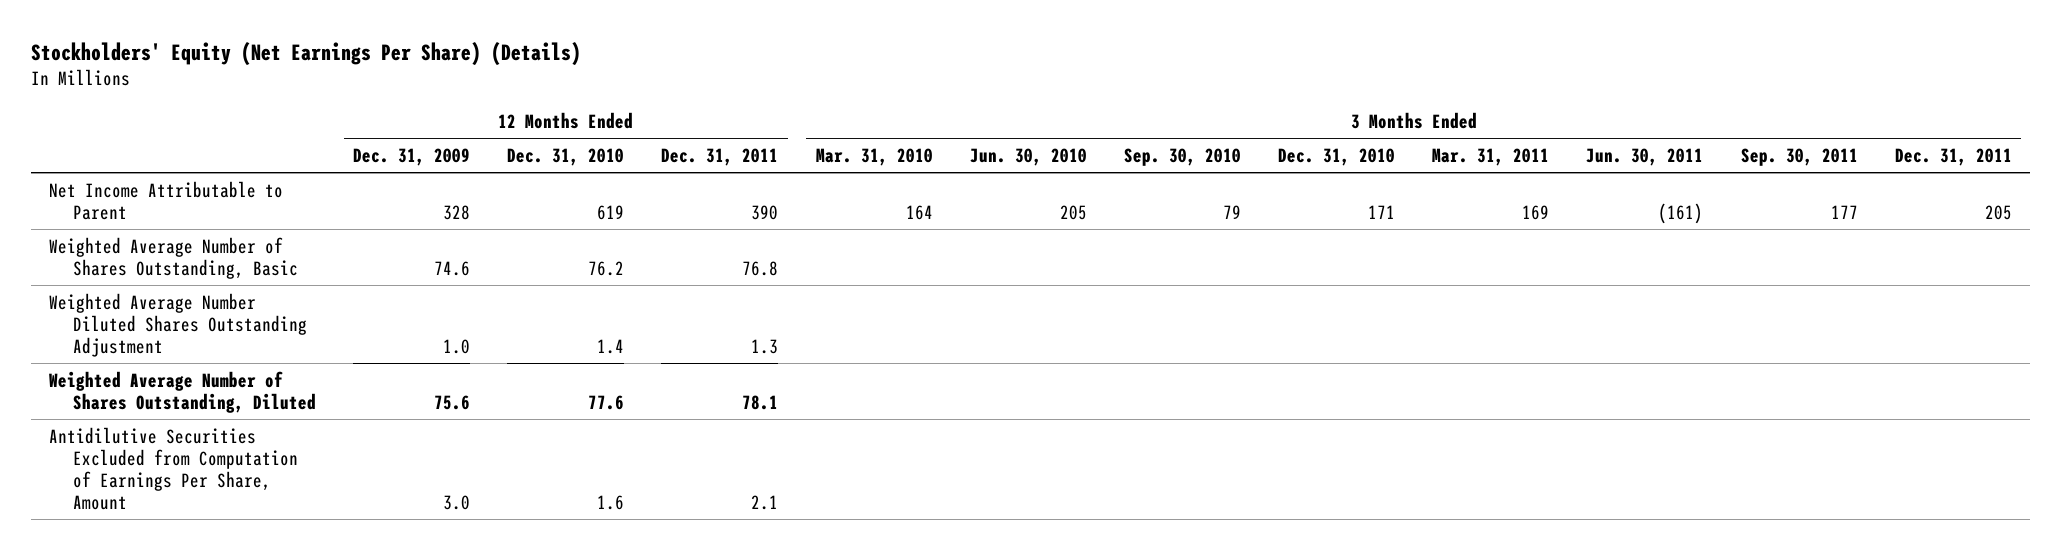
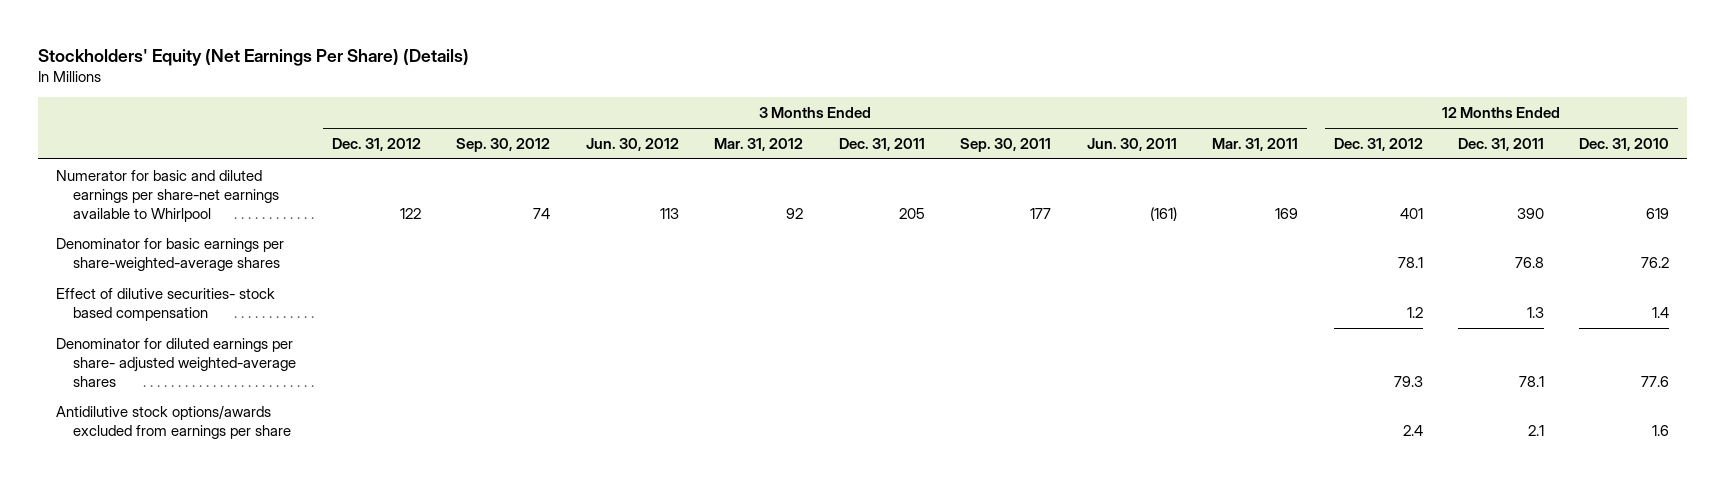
[353,147,471,166] Dec. 31, 2009 -> none
[815,147,933,166] Mar. 31, 2010 -> none
[969,147,1087,166] Jun. 30, 2010 -> none
[1123,147,1241,166] Sep. 30, 2010 -> none
[1278,147,1396,166] Dec. 31, 2010 -> none
none -> [331,138,421,152] Dec. 31, 2012
none -> [456,138,551,153] Sep. 30, 2012
none -> [585,138,679,152] Jun. 30, 2012
none -> [714,138,804,152] Mar. 31, 2012
none -> [1333,138,1423,152] Dec. 31, 2012
[49,180,284,220] Net Income Attributable to Parent -> [55,169,280,222] Numerator for basic and diluted earnings per share-net earnings available to Whirlpool
[49,236,298,279] Weighted Average Number of Shares Outstanding, Basic -> [55,237,284,271] Denominator for basic earnings per share-weighted-average shares
[49,292,307,357] Weighted Average Number Diluted Shares Outstanding Adjustment -> [55,287,275,321] Effect of dilutive securities- stock based compensation
[49,370,316,413] Weighted Average Number of Shares Outstanding, Diluted -> [55,337,297,387] Denominator for diluted earnings per share- adjusted weighted-average shares
[49,426,298,511] Antidilutive Securities Excluded from Computation of Earnings Per Share, Amount -> [55,404,292,439] Antidilutive stock options/awards excluded from earnings per share

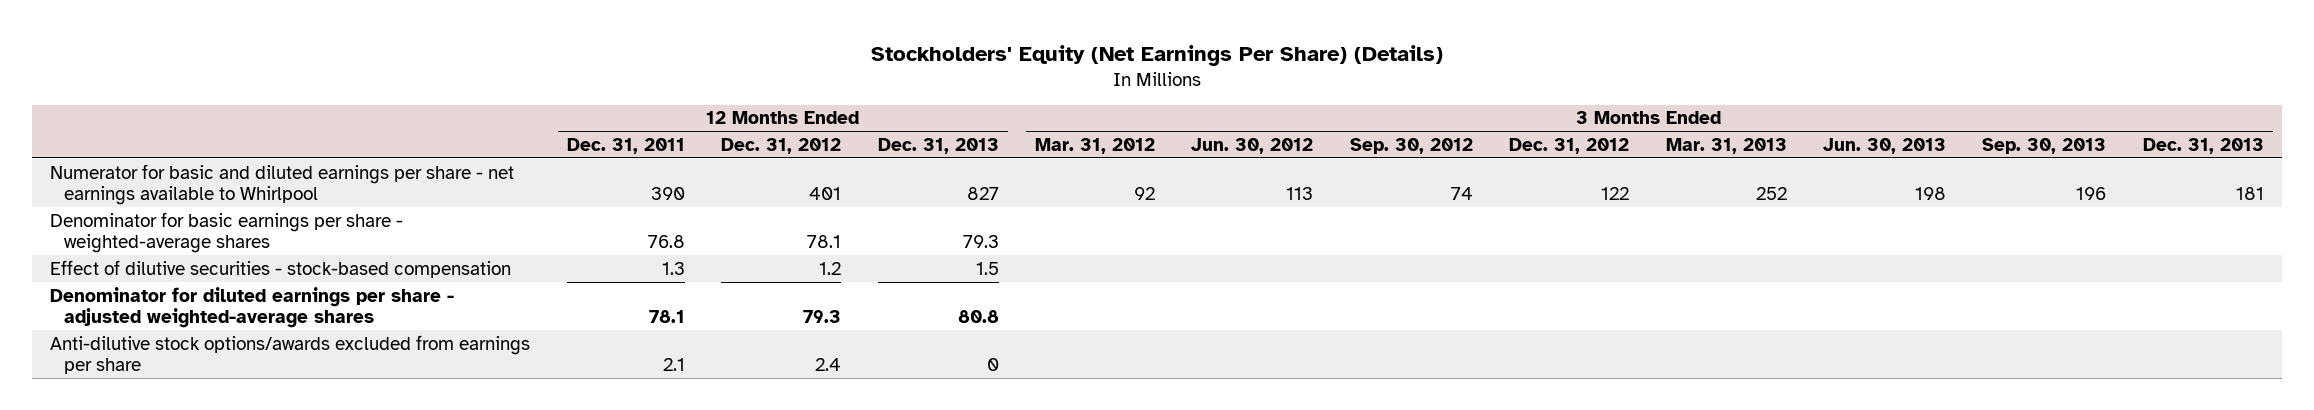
[838,138,925,152] Dec. 31, 2011 -> none
[960,138,1052,153] Sep. 30, 2011 -> none
[1086,138,1177,152] Jun. 30, 2011 -> none
[1212,138,1299,152] Mar. 31, 2011 -> none
[1579,138,1670,152] Dec. 31, 2010 -> none
none -> [877,137,999,154] Dec. 31, 2013
none -> [1665,137,1787,154] Mar. 31, 2013
none -> [1822,137,1946,154] Jun. 30, 2013
none -> [1982,137,2107,154] Sep. 30, 2013
none -> [2142,137,2264,154] Dec. 31, 2013
[55,169,280,222] Numerator for basic and diluted earnings per share-net earnings available to Whirlpool -> [50,163,515,206] Numerator for basic and diluted earnings per share - net earnings available to Whirlpool
[55,237,284,271] Denominator for basic earnings per share-weighted-average shares -> [50,211,404,254] Denominator for basic earnings per share - weighted-average shares
[55,287,275,321] Effect of dilutive securities- stock based compensation -> [50,259,512,278] Effect of dilutive securities - stock-based compensation
[55,337,297,387] Denominator for diluted earnings per share- adjusted weighted-average shares -> [50,286,455,329] Denominator for diluted earnings per share - adjusted weighted-average shares
[55,404,292,439] Antidilutive stock options/awards excluded from earnings per share -> [50,334,531,375] Anti-dilutive stock options/awards excluded from earnings per share

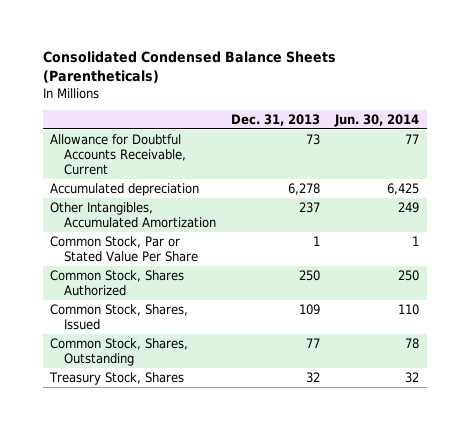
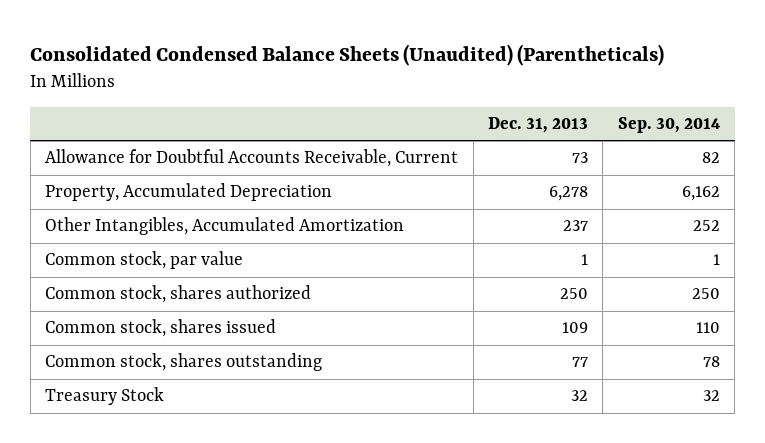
[42,50,336,83] Consolidated Condensed Balance Sheets (Parentheticals) -> [30,43,665,66] Consolidated Condensed Balance Sheets (Unaudited) (Parentheticals)
[333,113,419,127] Jun. 30, 2014 -> none
none -> [617,117,720,134] Sep. 30, 2014
[50,182,200,196] Accumulated depreciation -> [45,183,333,202] Property, Accumulated Depreciation
[50,235,198,262] Common Stock, Par or Stated Value Per Share -> [45,251,244,270] Common stock, par value
[50,269,185,296] Common Stock, Shares Authorized -> [45,285,312,304] Common stock, shares authorized
[50,303,189,330] Common Stock, Shares, Issued -> [45,319,277,338] Common stock, shares issued
[50,337,189,366] Common Stock, Shares, Outstanding -> [45,353,323,372] Common stock, shares outstanding
[49,371,185,385] Treasury Stock, Shares -> [45,387,165,406] Treasury Stock

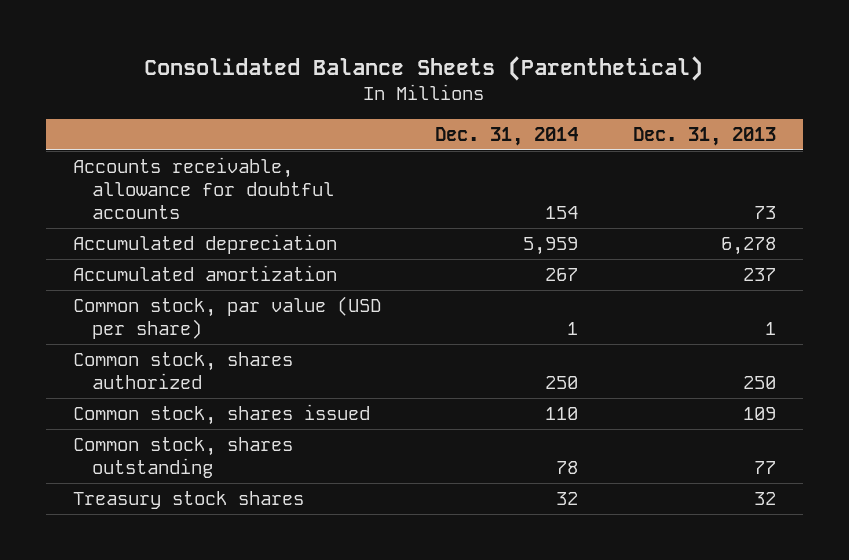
[30,43,665,66] Consolidated Condensed Balance Sheets (Unaudited) (Parentheticals) -> [144,55,704,81] Consolidated Balance Sheets (Parenthetical)
[617,117,720,134] Sep. 30, 2014 -> none
none -> [435,126,579,146] Dec. 31, 2014
[45,149,459,168] Allowance for Doubtful Accounts Receivable, Current -> [72,157,334,220] Accounts receivable, allowance for doubtful accounts
[45,183,333,202] Property, Accumulated Depreciation -> [72,234,337,255] Accumulated depreciation
[45,217,405,236] Other Intangibles, Accumulated Amortization -> [72,265,337,282] Accumulated amortization
[45,251,244,270] Common stock, par value -> [72,296,381,340] Common stock, par value (USD per share)
[45,387,165,406] Treasury Stock -> [72,491,304,510] Treasury stock shares

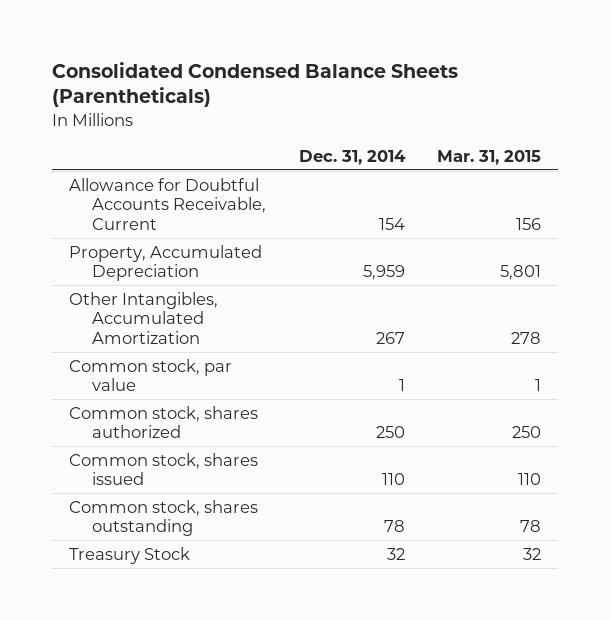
[144,55,704,81] Consolidated Balance Sheets (Parenthetical) -> [52,61,459,108] Consolidated Condensed Balance Sheets (Parentheticals)
[632,126,776,146] Dec. 31, 2013 -> none
none -> [437,149,542,165] Mar. 31, 2015
[72,157,334,220] Accounts receivable, allowance for doubtful accounts -> [68,177,266,231] Allowance for Doubtful Accounts Receivable, Current
[72,234,337,255] Accumulated depreciation -> [68,244,262,282] Property, Accumulated Depreciation
[72,265,337,282] Accumulated amortization -> [68,291,218,345] Other Intangibles, Accumulated Amortization
[72,296,381,340] Common stock, par value (USD per share) -> [68,358,232,392] Common stock, par value
[72,491,304,510] Treasury stock shares -> [68,546,190,564] Treasury Stock

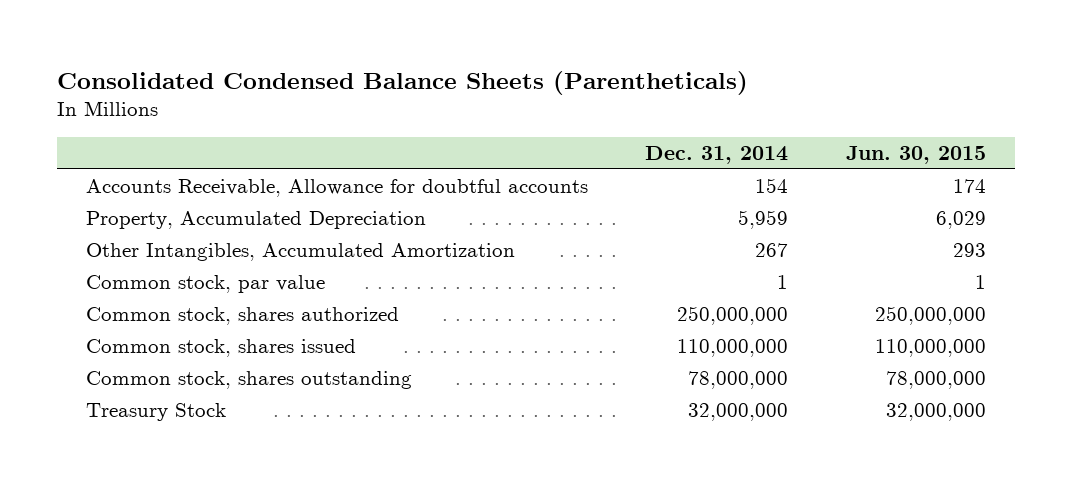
[437,149,542,165] Mar. 31, 2015 -> none
none -> [846,145,987,164] Jun. 30, 2015
[68,177,266,231] Allowance for Doubtful Accounts Receivable, Current -> [85,178,588,197] Accounts Receivable, Allowance for doubtful accounts
[375,426,405,439] 250 -> [677,305,789,325] 250,000,000
[381,473,405,486] 110 -> [677,338,789,357] 110,000,000
[383,520,405,533] 78 -> [688,370,789,389] 78,000,000
[386,547,405,560] 32 -> [688,402,789,421] 32,000,000

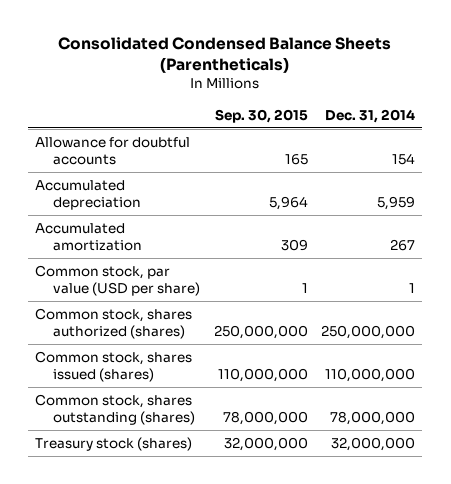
[846,145,987,164] Jun. 30, 2015 -> none
none -> [214,108,308,123] Sep. 30, 2015
[85,178,588,197] Accounts Receivable, Allowance for doubtful accounts -> [35,136,191,166] Allowance for doubtful accounts
[85,210,426,229] Property, Accumulated Depreciation -> [35,179,142,211] Accumulated depreciation
[85,242,515,261] Other Intangibles, Accumulated Amortization -> [35,222,143,252] Accumulated amortization
[85,274,325,293] Common stock, par value -> [35,264,201,297] Common stock, par value (USD per share)
[85,306,399,325] Common stock, shares authorized -> [35,307,193,340] Common stock, shares authorized (shares)
[85,338,356,357] Common stock, shares issued -> [35,350,193,383] Common stock, shares issued (shares)
[85,370,412,389] Common stock, shares outstanding -> [35,393,196,426] Common stock, shares outstanding (shares)
[85,402,226,421] Treasury Stock -> [35,436,193,451] Treasury stock (shares)

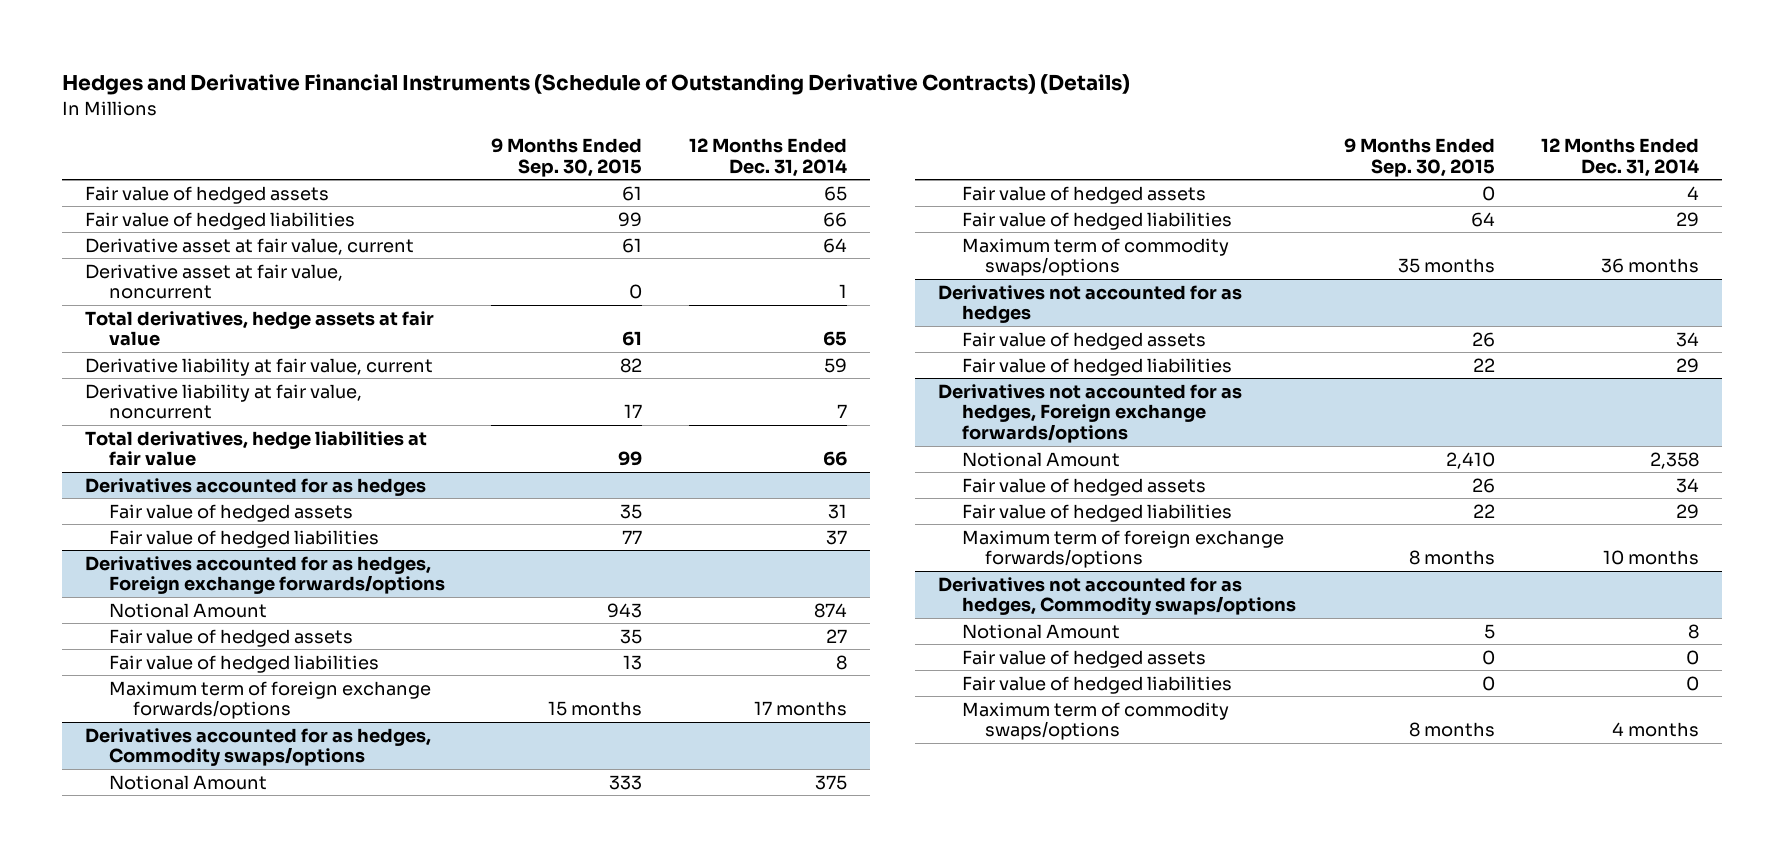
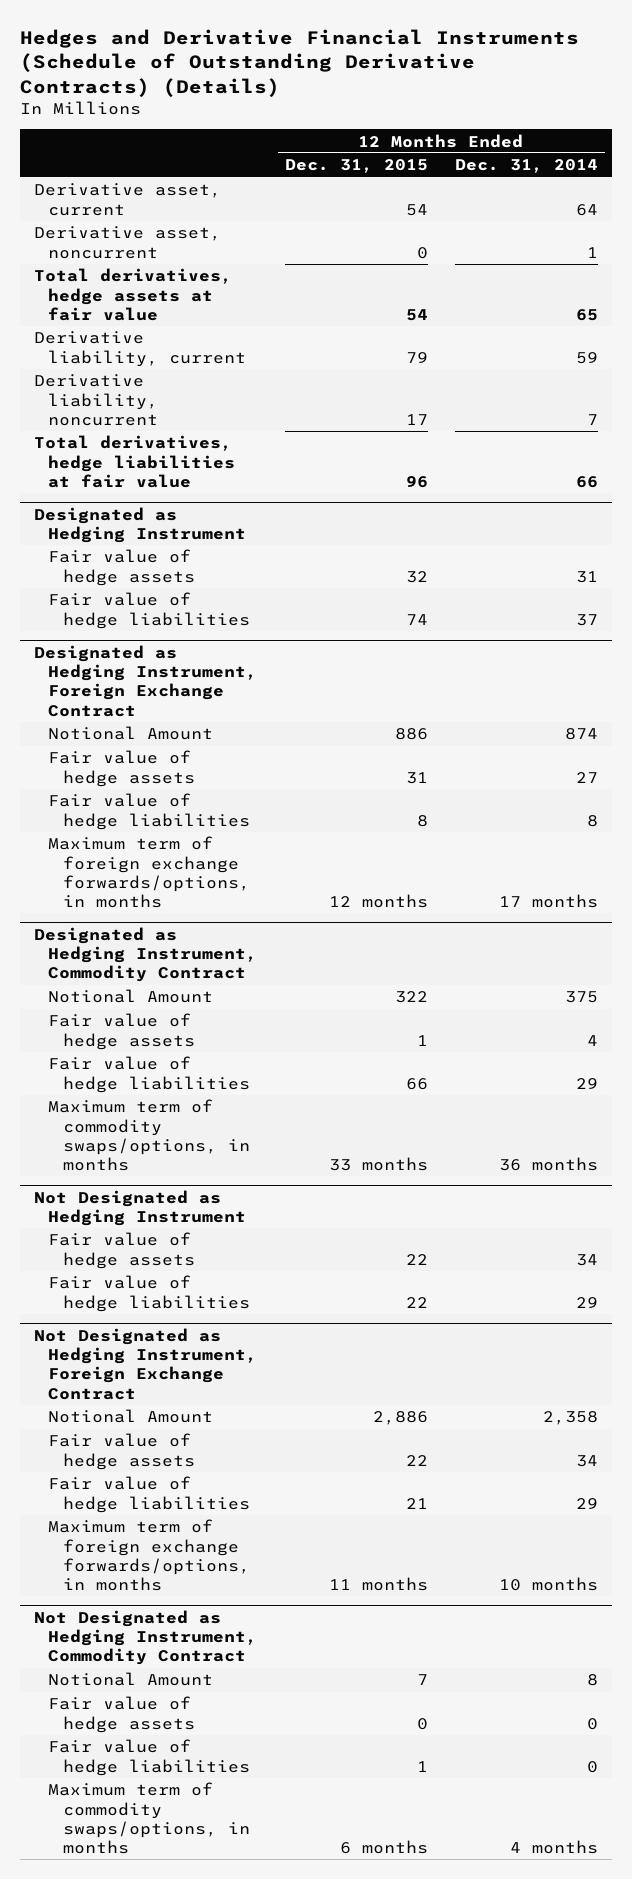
[491,138,643,178] 9 Months Ended Sep. 30, 2015 -> none
none -> [284,159,428,174] Dec. 31, 2015
[85,185,330,204] Fair value of hedged assets -> none
[85,211,356,230] Fair value of hedged liabilities -> none
[85,237,415,255] Derivative asset at fair value, current -> [33,183,221,216] Derivative asset, current
[85,263,344,300] Derivative asset at fair value, noncurrent -> [33,226,221,259] Derivative asset, noncurrent
[85,357,434,376] Derivative liability at fair value, current -> [33,331,247,367] Derivative liability, current
[85,383,363,420] Derivative liability at fair value, noncurrent -> [33,374,159,426] Derivative liability, noncurrent
[85,555,446,595] Derivatives accounted for as hedges, Foreign exchange forwards/options -> none
[85,477,427,496] Derivatives accounted for as hedges -> [33,506,247,544] Designated as Hedging Instrument
[109,503,354,522] Fair value of hedged assets -> [48,549,196,586] Fair value of hedge assets
[109,529,380,548] Fair value of hedged liabilities -> [48,592,251,629] Fair value of hedge liabilities
none -> [33,644,258,717] Designated as Hedging Instrument, Foreign Exchange Contract
[85,727,432,767] Derivatives accounted for as hedges, Commodity swaps/options -> none
[109,628,354,647] Fair value of hedged assets -> [48,750,196,787] Fair value of hedge assets
[109,654,380,673] Fair value of hedged liabilities -> [48,793,251,830] Fair value of hedge liabilities
[109,680,432,720] Maximum term of foreign exchange forwards/options -> [48,836,251,908] Maximum term of foreign exchange forwards/options, in months
none -> [33,926,258,983] Designated as Hedging Instrument, Commodity Contract
[937,383,1242,444] Derivatives not accounted for as hedges, Foreign exchange forwards/options -> none
[961,185,1206,204] Fair value of hedged assets -> [48,1013,196,1050] Fair value of hedge assets
[961,211,1232,230] Fair value of hedged liabilities -> [48,1056,251,1093] Fair value of hedge liabilities
[961,237,1229,277] Maximum term of commodity swaps/options -> [48,1099,251,1171] Maximum term of commodity swaps/options, in months
[937,284,1242,324] Derivatives not accounted for as hedges -> [33,1189,247,1227] Not Designated as Hedging Instrument
[961,331,1206,350] Fair value of hedged assets -> [48,1232,196,1269] Fair value of hedge assets
[961,357,1232,376] Fair value of hedged liabilities -> [48,1275,251,1312] Fair value of hedge liabilities
none -> [33,1327,258,1400] Not Designated as Hedging Instrument, Foreign Exchange Contract
[937,576,1296,616] Derivatives not accounted for as hedges, Commodity swaps/options -> none
[961,477,1206,496] Fair value of hedged assets -> [48,1433,196,1470] Fair value of hedge assets
[961,503,1232,522] Fair value of hedged liabilities -> [48,1476,251,1513] Fair value of hedge liabilities
[961,529,1284,569] Maximum term of foreign exchange forwards/options -> [48,1519,251,1591] Maximum term of foreign exchange forwards/options, in months
none -> [33,1609,258,1666] Not Designated as Hedging Instrument, Commodity Contract
[961,649,1206,668] Fair value of hedged assets -> [48,1696,196,1733] Fair value of hedge assets
[961,675,1232,694] Fair value of hedged liabilities -> [48,1739,251,1776] Fair value of hedge liabilities
[961,701,1229,741] Maximum term of commodity swaps/options -> [48,1782,251,1854] Maximum term of commodity swaps/options, in months

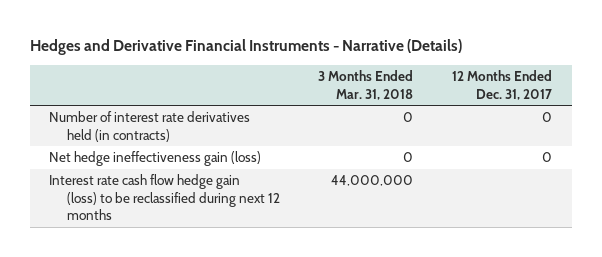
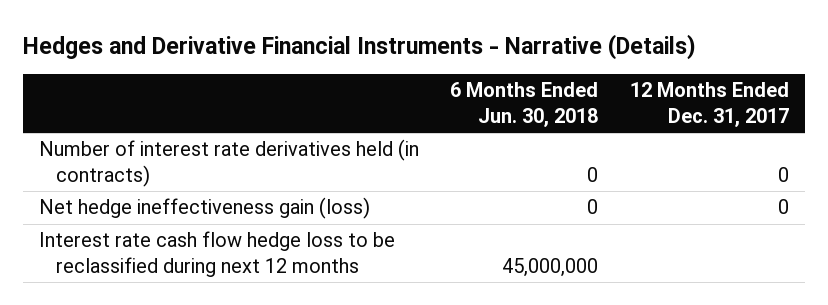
[318,69,414,100] 3 Months Ended Mar. 31, 2018 -> none
none -> [450,82,599,127] 6 Months Ended Jun. 30, 2018
[49,174,280,221] Interest rate cash flow hedge gain (loss) to be reclassified during next 12 months -> [38,231,395,278] Interest rate cash flow hedge loss to be reclassified during next 12 months

